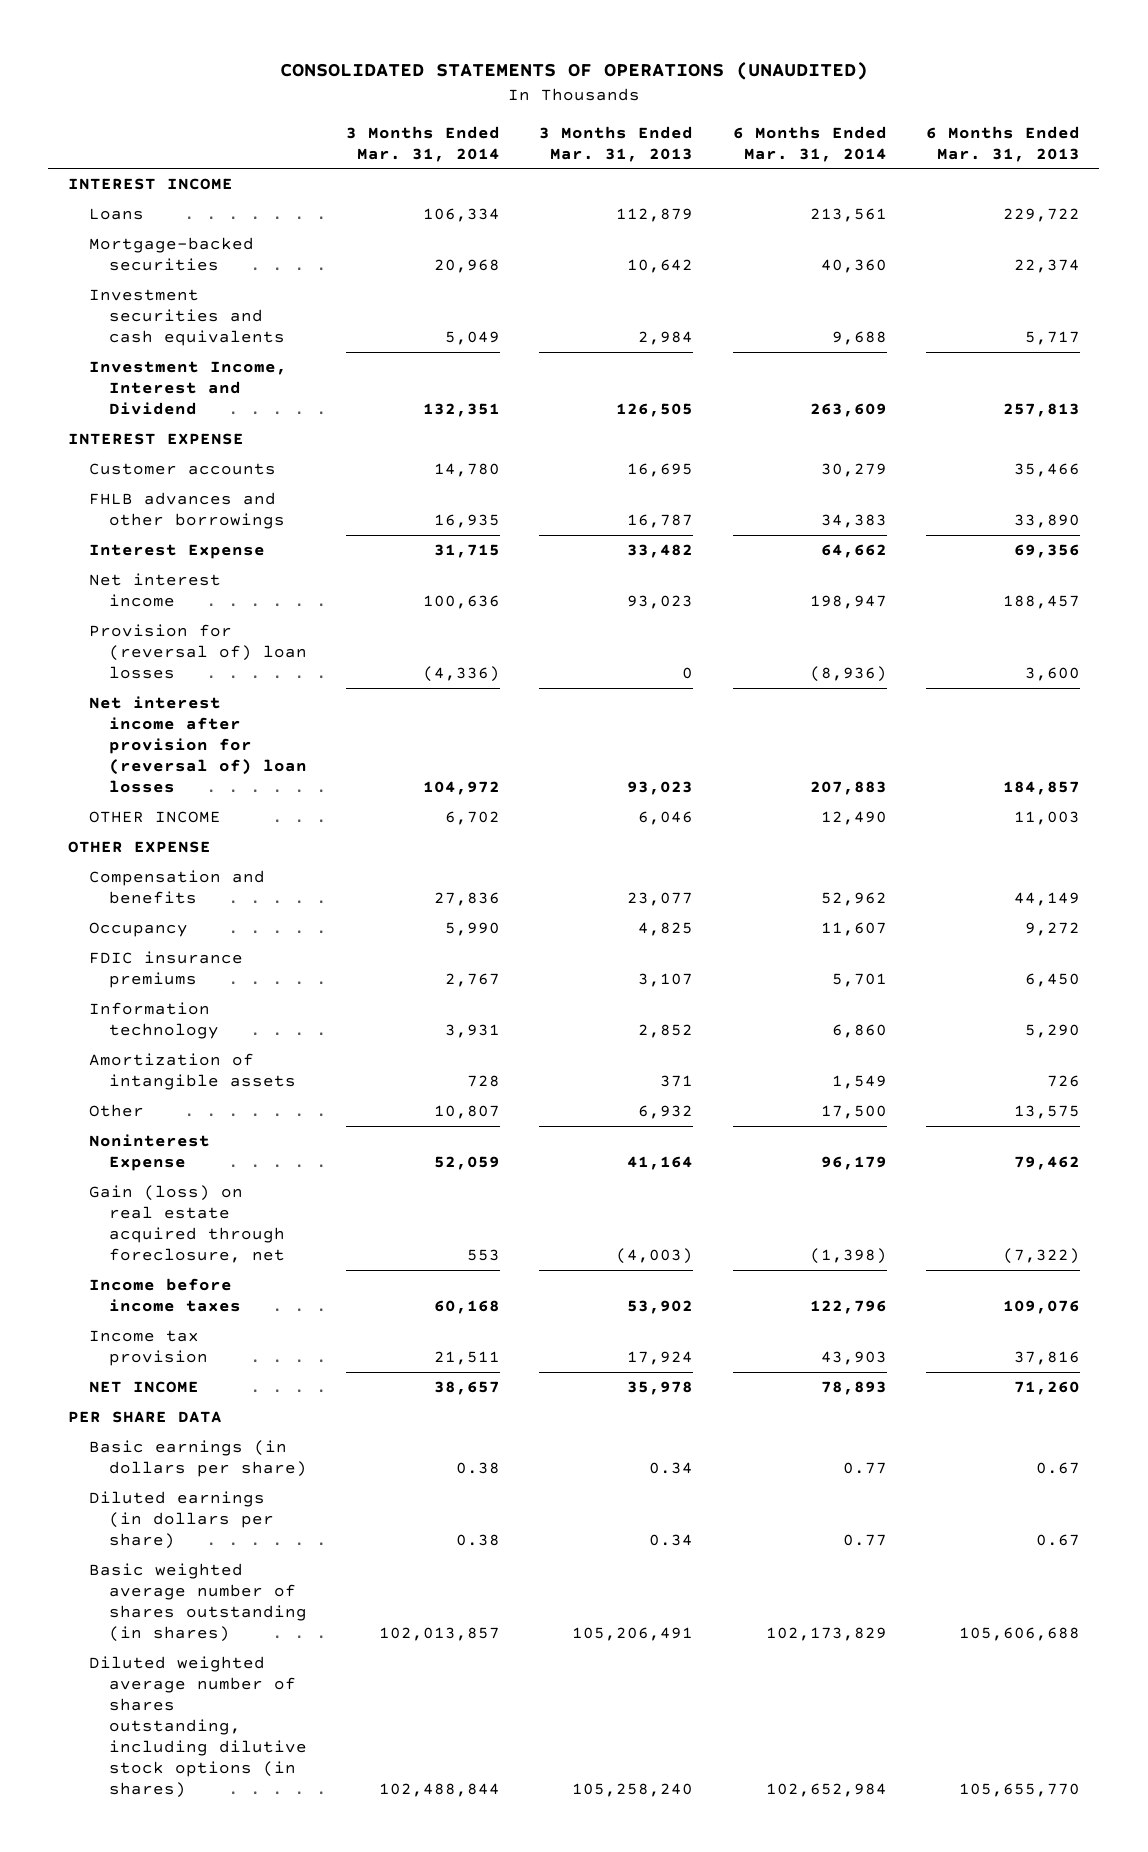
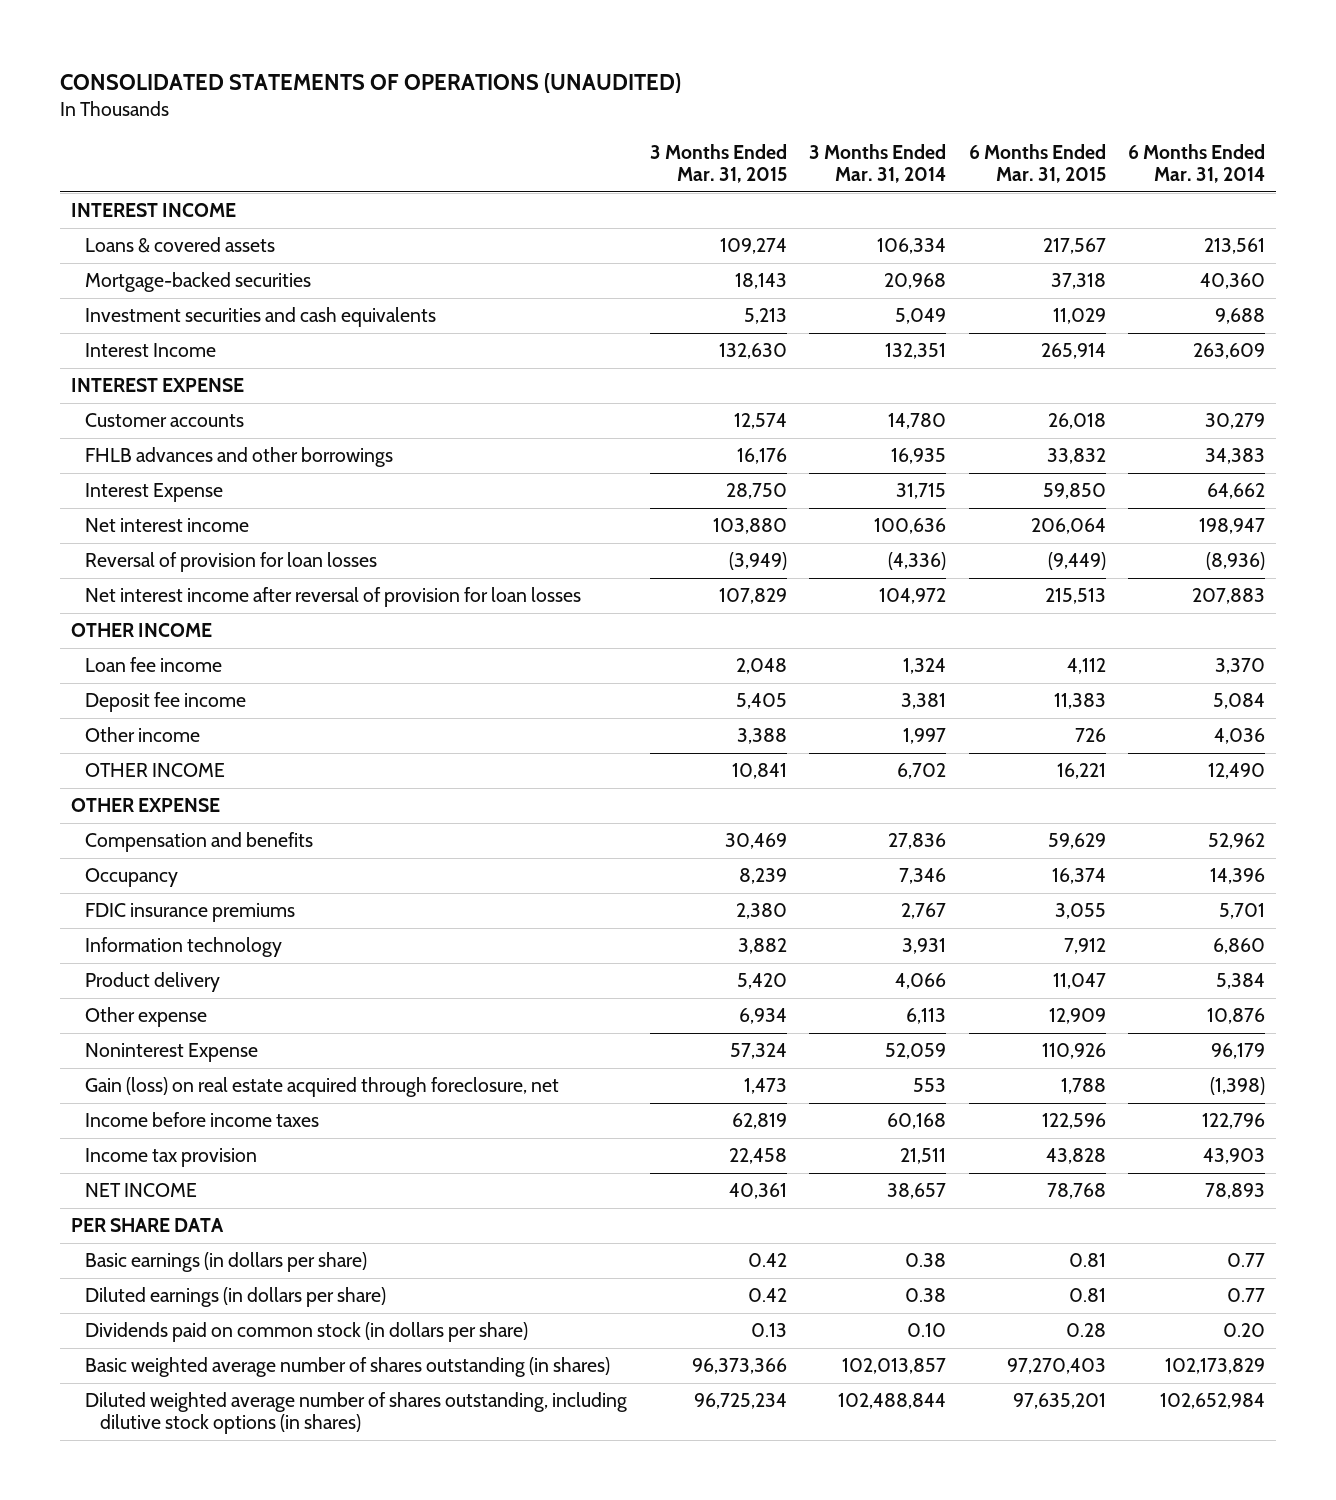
[539,125,694,162] 3 Months Ended Mar. 31, 2013 -> none
[925,125,1080,162] 6 Months Ended Mar. 31, 2013 -> none
none -> [649,144,787,184] 3 Months Ended Mar. 31, 2015
none -> [968,144,1106,184] 6 Months Ended Mar. 31, 2015
[88,208,144,221] Loans -> [85,237,276,254] Loans & covered assets
[88,361,287,416] Investment Income, Interest and Dividend -> [85,343,217,358] Interest Income
[88,624,308,680] Provision for (reversal of) loan losses -> [85,552,378,573] Reversal of provision for loan losses
[88,696,308,794] Net interest income after provision for (reversal of) loan losses -> [85,587,582,608] Net interest income after reversal of provision for loan losses
none -> [70,623,212,638] OTHER INCOME
none -> [85,657,223,673] Loan fee income
none -> [85,692,247,713] Deposit fee income
none -> [85,727,201,743] Other income
[445,922,501,937] 5,990 -> [899,868,947,885] 7,346
[820,922,887,937] 11,607 -> [1210,868,1266,885] 14,396
[88,1053,297,1091] Amortization of intangible assets -> none
none -> [85,972,221,993] Product delivery
[88,1104,144,1118] Other -> [85,1007,208,1028] Other expense
[434,1105,501,1120] 10,807 -> [906,1008,947,1025] 6,113
[820,1105,887,1120] 17,500 -> [1207,1008,1266,1025] 10,876
none -> [85,1322,529,1343] Dividends paid on common stock (in dollars per share)

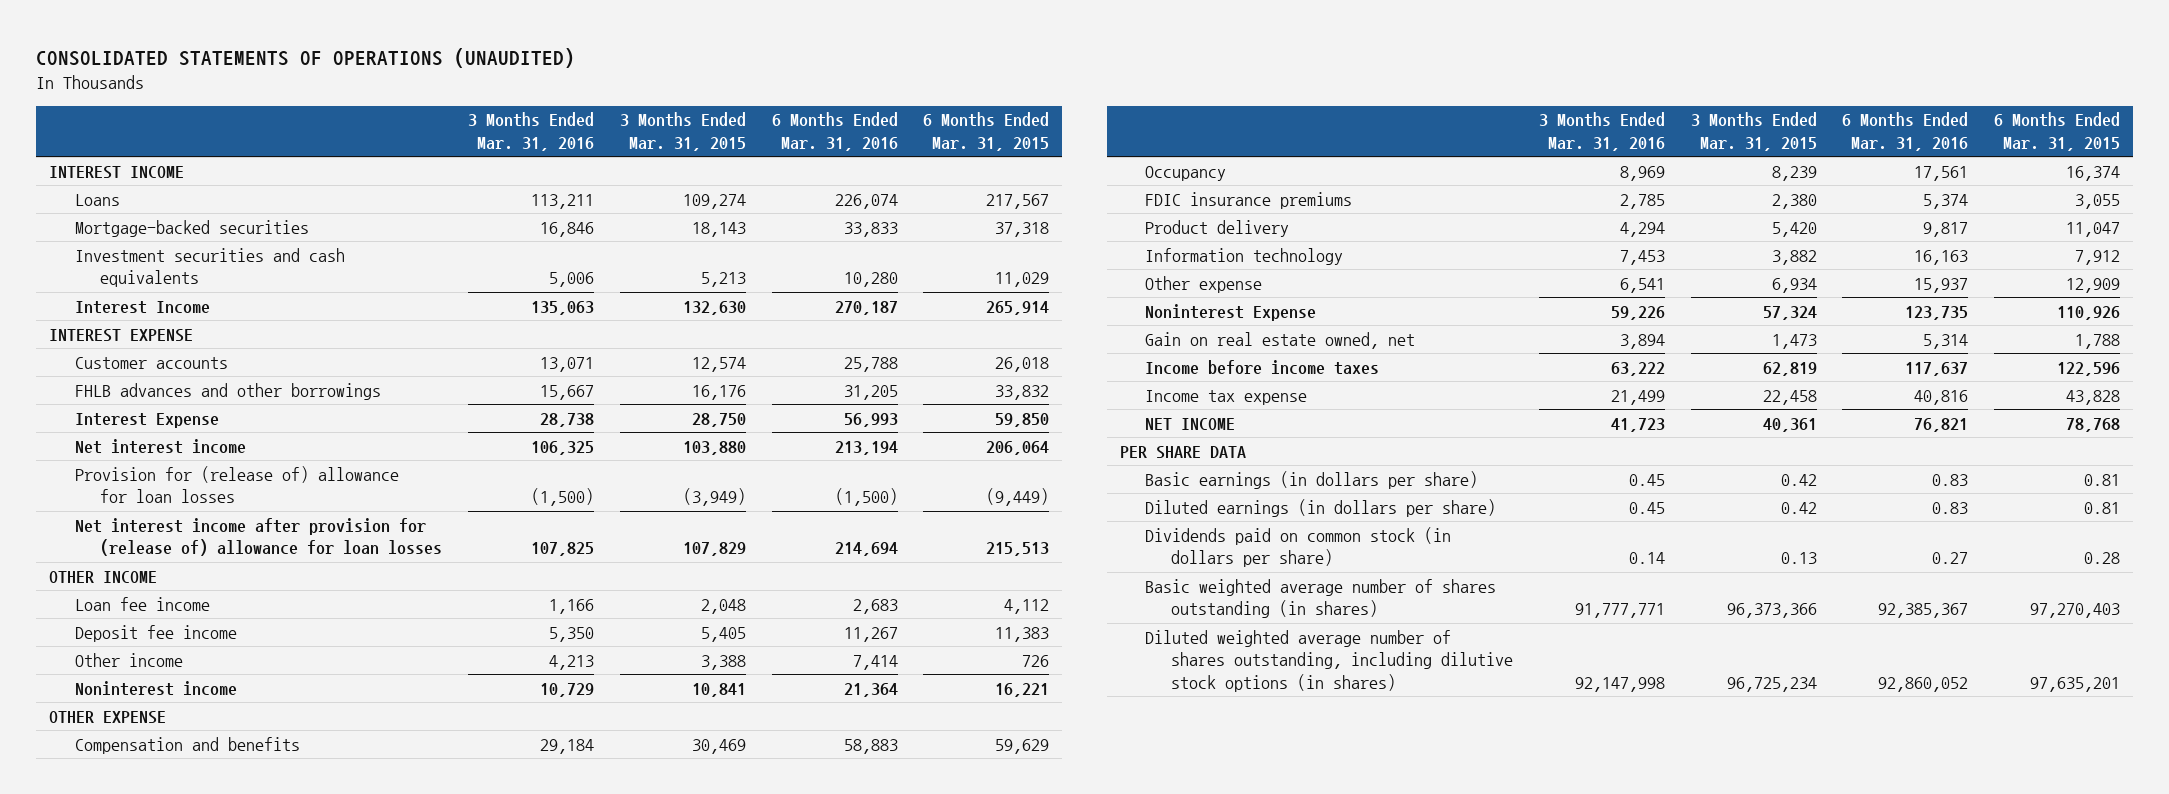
[809,144,947,184] 3 Months Ended Mar. 31, 2014 -> none
[1128,144,1266,184] 6 Months Ended Mar. 31, 2014 -> none
none -> [468,112,595,152] 3 Months Ended Mar. 31, 2016
none -> [771,112,898,152] 6 Months Ended Mar. 31, 2016
[85,237,276,254] Loans & covered assets -> [74,193,120,206] Loans
[85,552,378,573] Reversal of provision for loan losses -> [74,465,399,504] Provision for (release of) allowance for loan losses
[85,587,582,608] Net interest income after reversal of provision for loan losses -> [74,517,443,557] Net interest income after provision for (release of) allowance for loan losses
[85,763,226,778] OTHER INCOME -> [74,680,237,696] Noninterest income
[85,937,283,958] Information technology -> [1145,247,1344,265] Information technology
[85,1077,560,1098] Gain (loss) on real estate acquired through foreclosure, net -> [1145,331,1416,349] Gain on real estate owned, net
[85,1148,258,1168] Income tax provision -> [1145,389,1308,405] Income tax expense

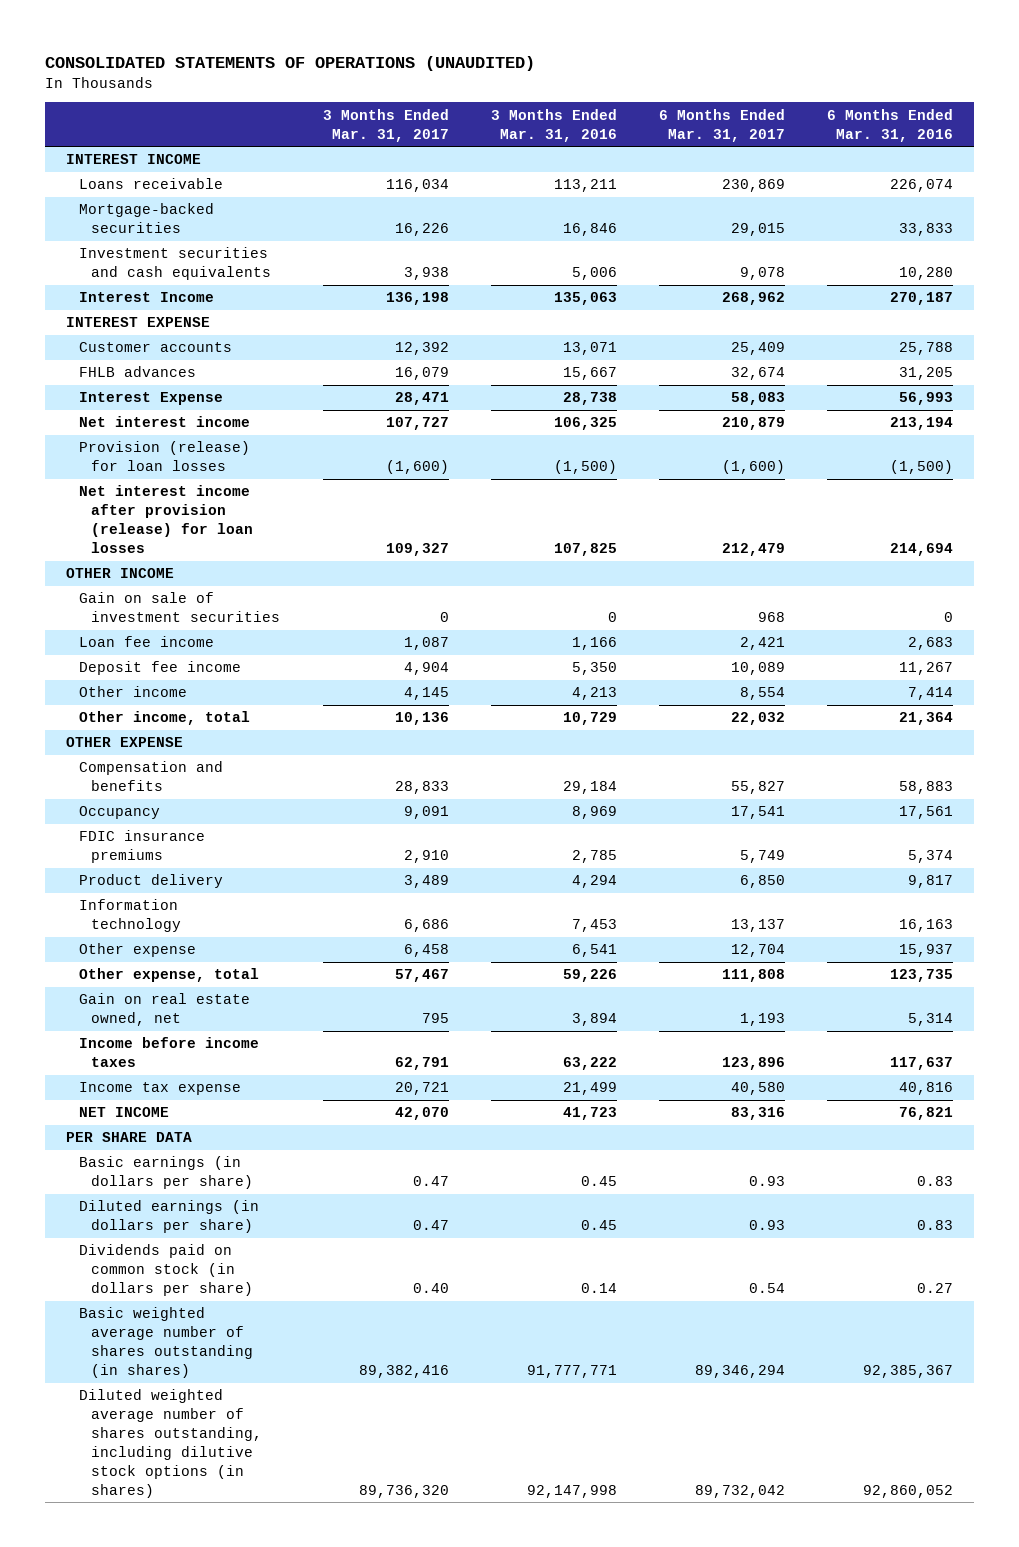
[619,112,746,152] 3 Months Ended Mar. 31, 2015 -> none
[923,112,1050,152] 6 Months Ended Mar. 31, 2015 -> none
none -> [322,108,449,142] 3 Months Ended Mar. 31, 2017
none -> [658,108,785,142] 6 Months Ended Mar. 31, 2017
[74,193,120,206] Loans -> [78,178,223,190] Loans receivable
[74,382,381,400] FHLB advances and other borrowings -> [78,366,196,378] FHLB advances
[74,465,399,504] Provision for (release of) allowance for loan losses -> [78,441,250,472] Provision (release) for loan losses
[74,517,443,557] Net interest income after provision for (release of) allowance for loan losses -> [78,485,254,553] Net interest income after provision (release) for loan losses
none -> [78,592,281,623] Gain on sale of investment securities
[74,680,237,696] Noninterest income -> [78,711,250,726] Other income, total
[1145,303,1317,321] Noninterest Expense -> [78,968,259,983] Other expense, total

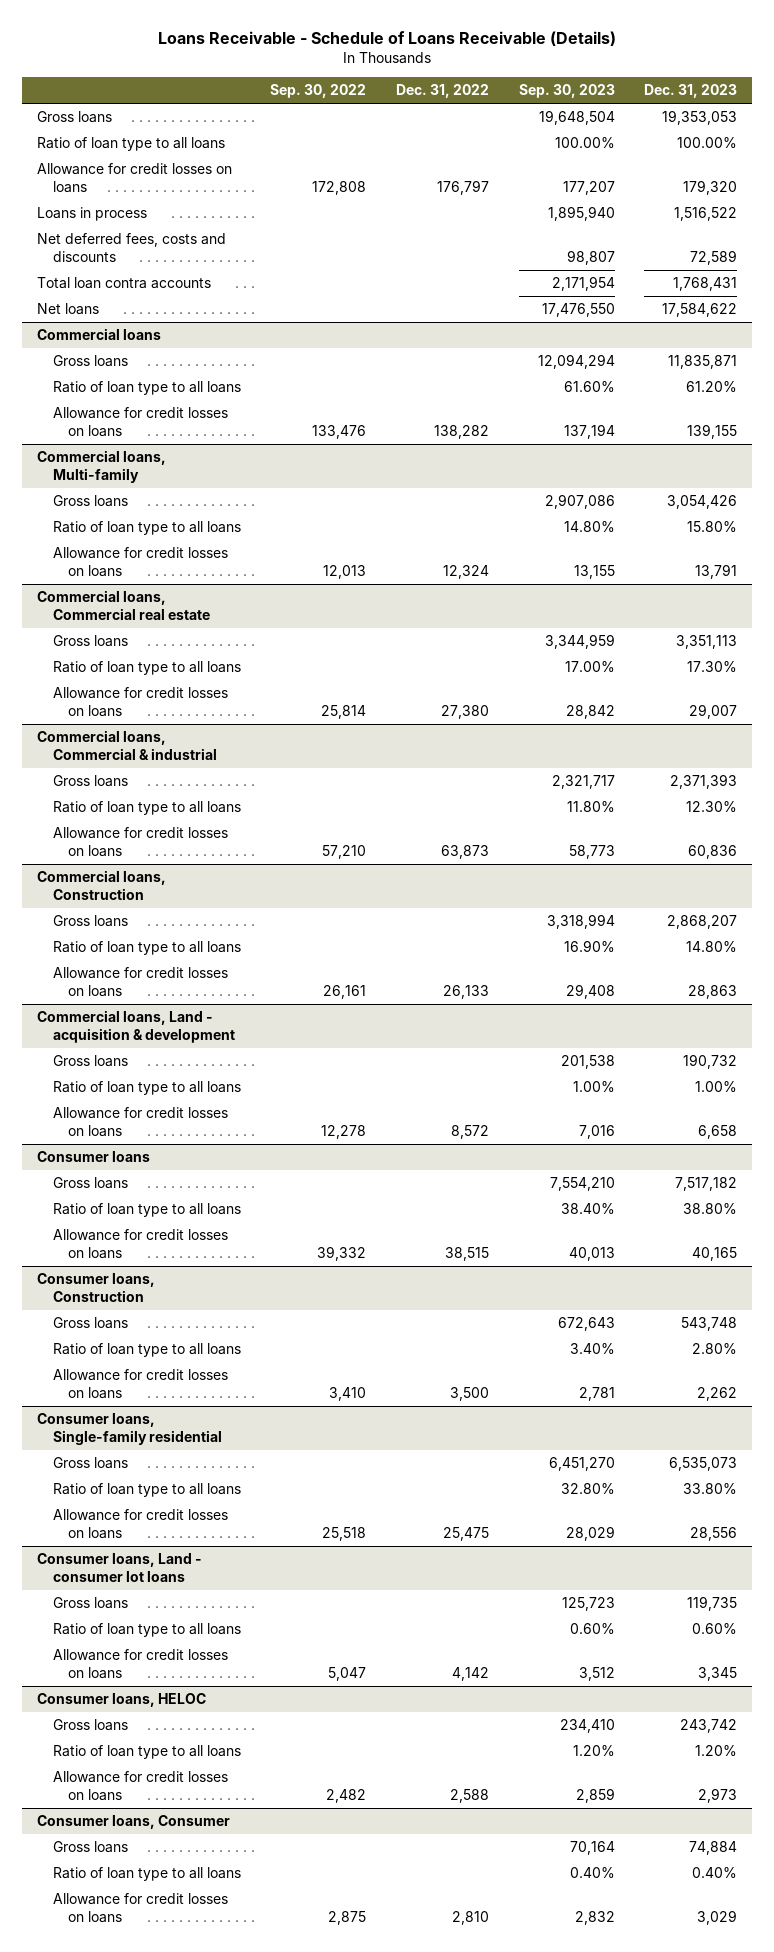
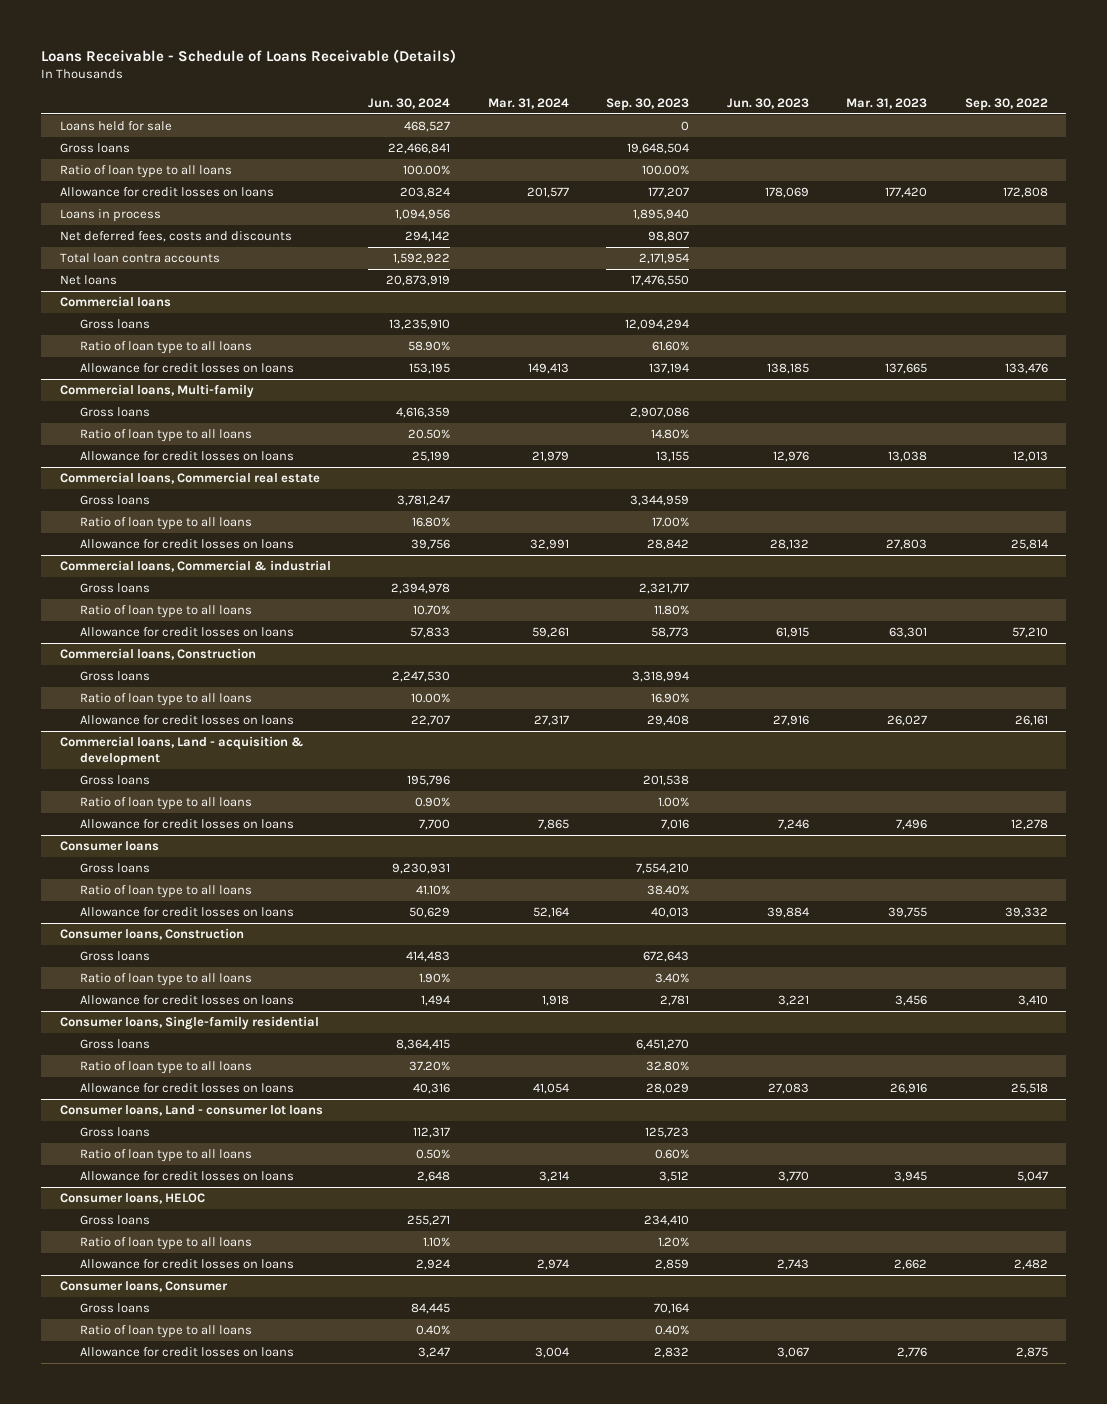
[396,84,490,99] Dec. 31, 2022 -> none
[644,84,738,99] Dec. 31, 2023 -> none
none -> [368,97,451,109] Jun. 30, 2024
none -> [487,97,569,109] Mar. 31, 2024
none -> [726,97,809,109] Jun. 30, 2023
none -> [846,97,928,109] Mar. 31, 2023
none -> [59,121,172,132] Loans held for sale

